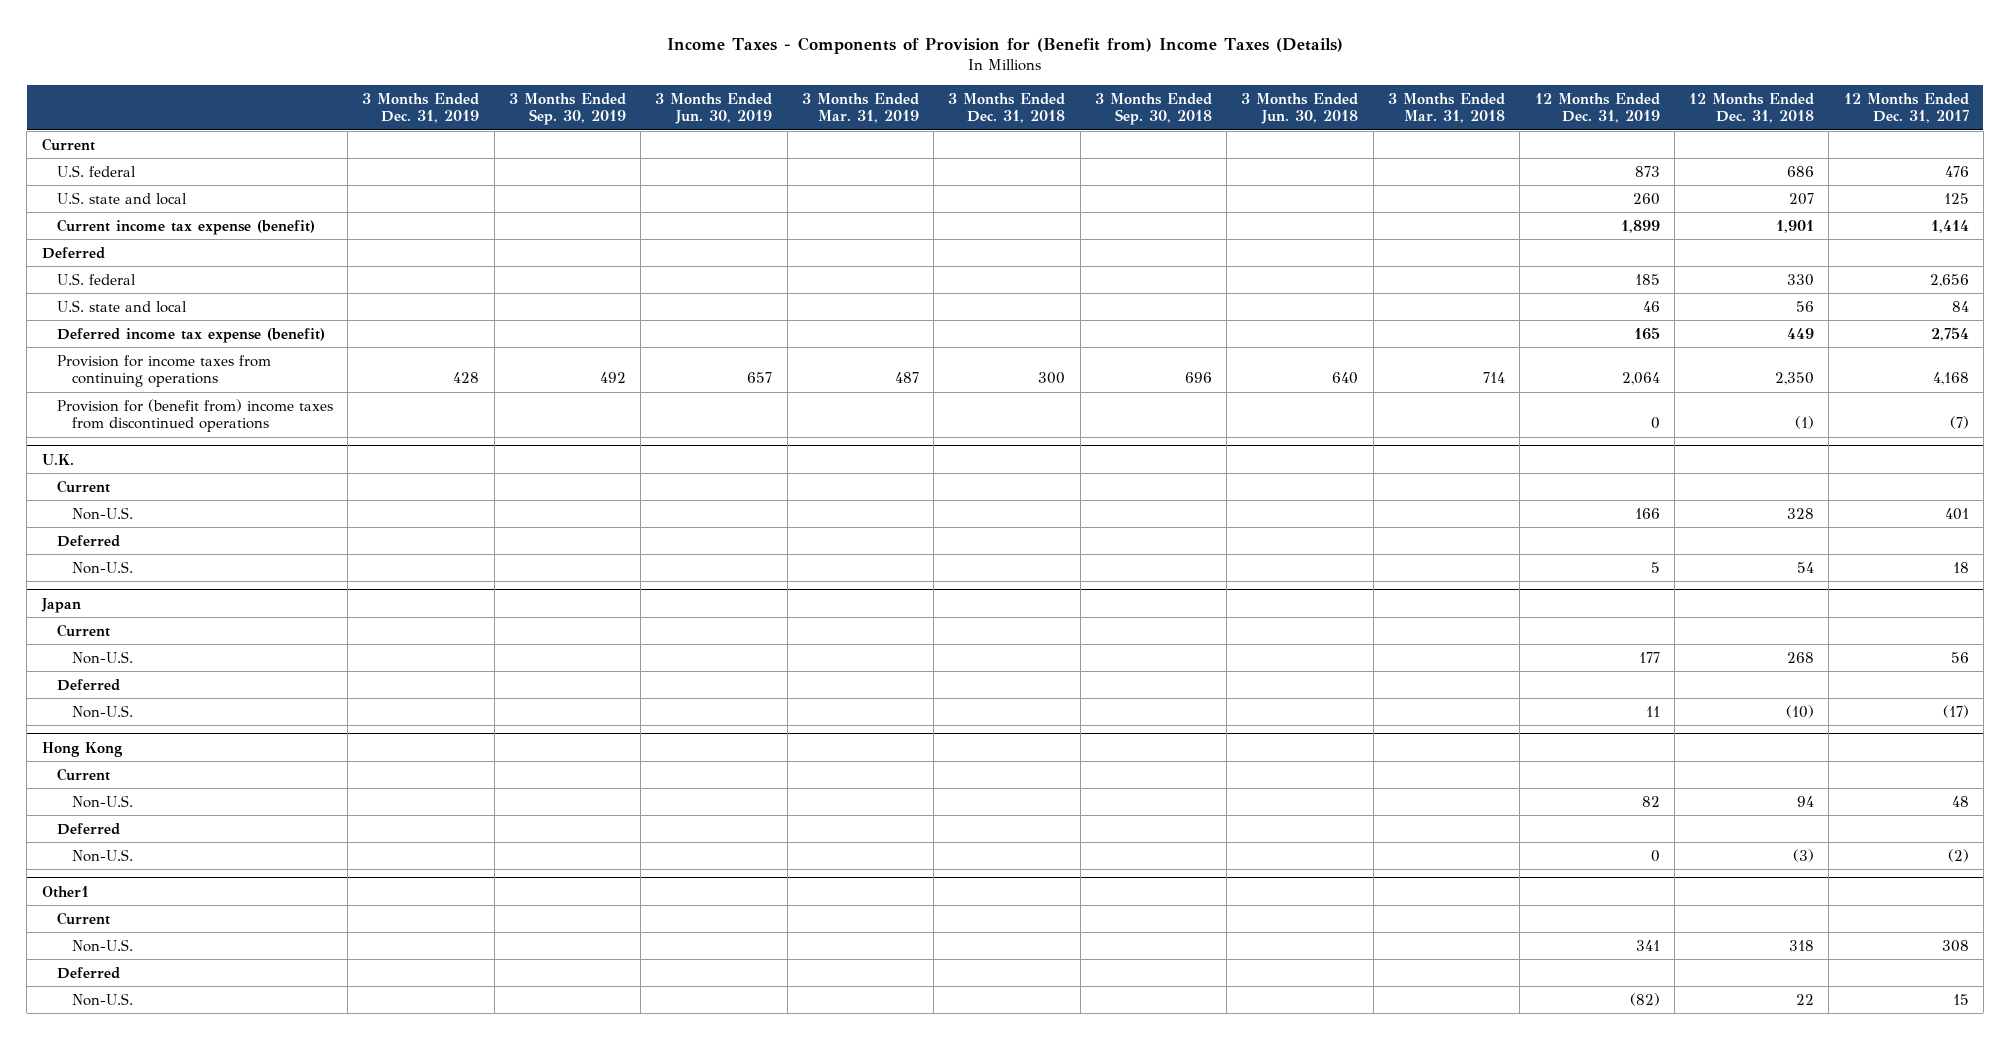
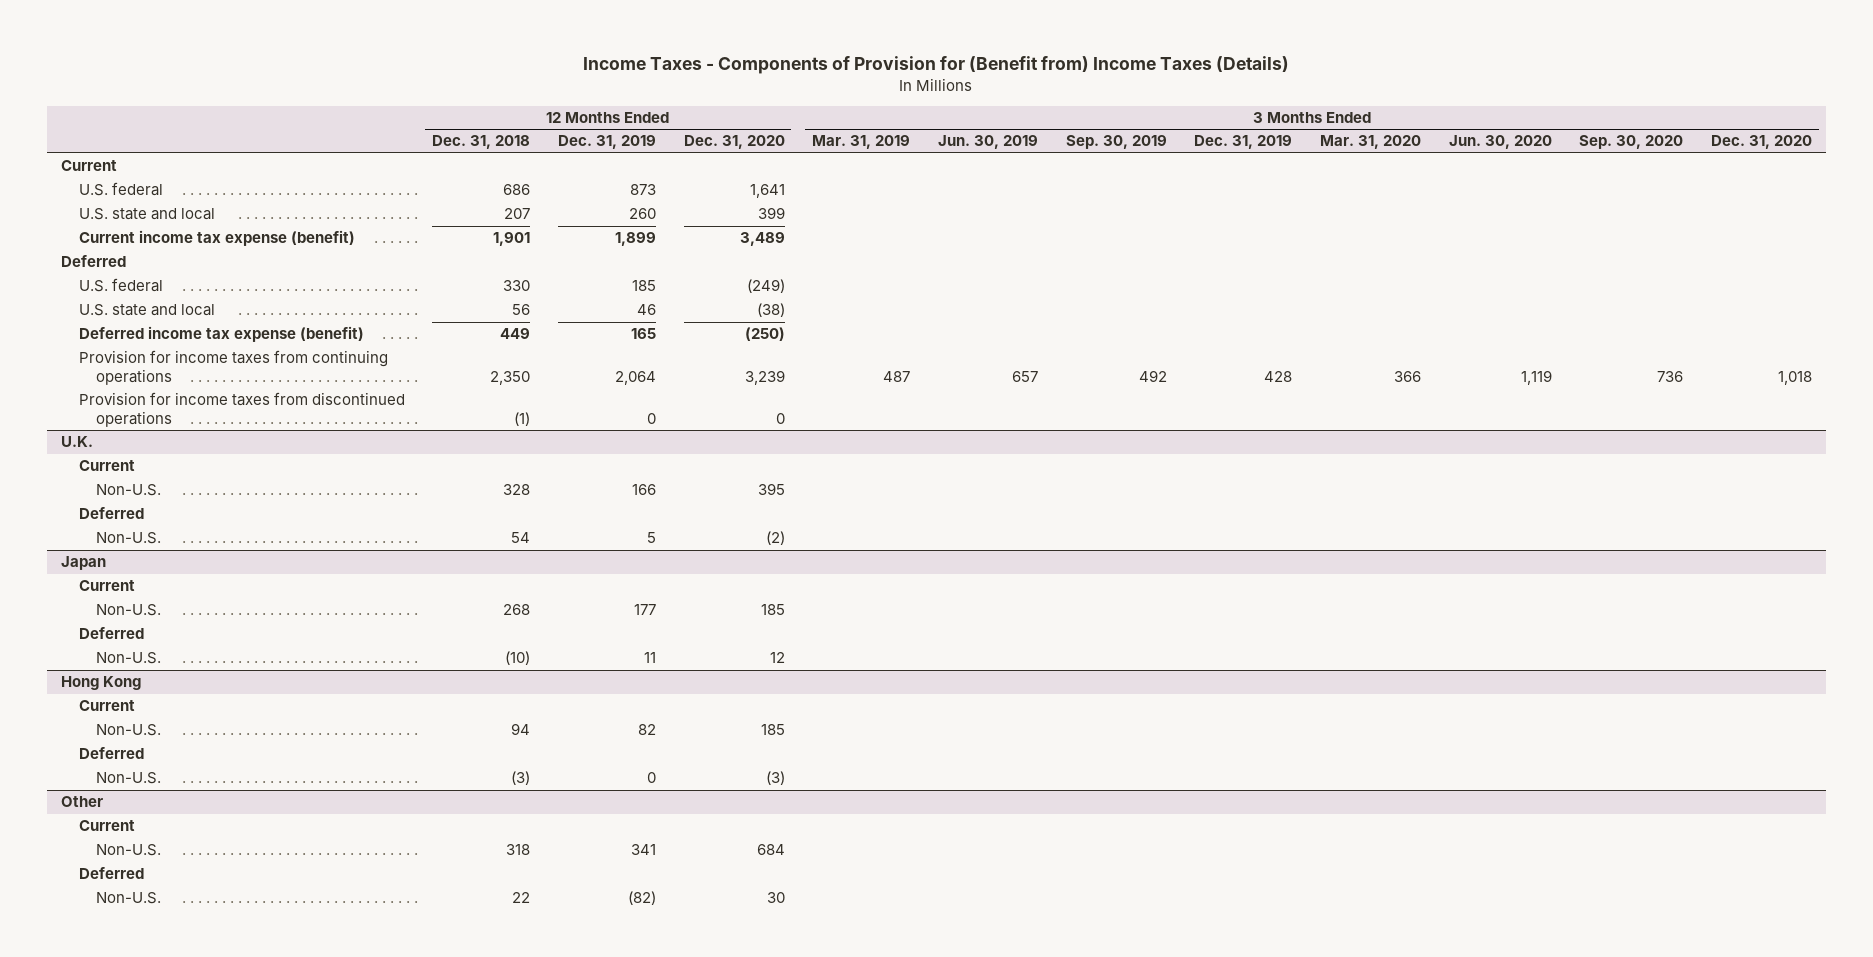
[948,92,1066,124] 3 Months Ended Dec. 31, 2018 -> none
[1094,92,1212,126] 3 Months Ended Sep. 30, 2018 -> none
[1241,92,1359,125] 3 Months Ended Jun. 30, 2018 -> none
[1387,92,1505,124] 3 Months Ended Mar. 31, 2018 -> none
[1843,92,1969,124] 12 Months Ended Dec. 31, 2017 -> none
none -> [683,135,785,150] Dec. 31, 2020
none -> [1319,135,1421,150] Mar. 31, 2020
none -> [1448,135,1552,150] Jun. 30, 2020
none -> [1579,135,1684,150] Sep. 30, 2020
none -> [1710,135,1812,150] Dec. 31, 2020
[56,398,333,433] Provision for (benefit from) income taxes from discontinued operations -> [78,392,405,428] Provision for income taxes from discontinued operations
[41,885,89,898] Other1 -> [60,796,103,808] Other

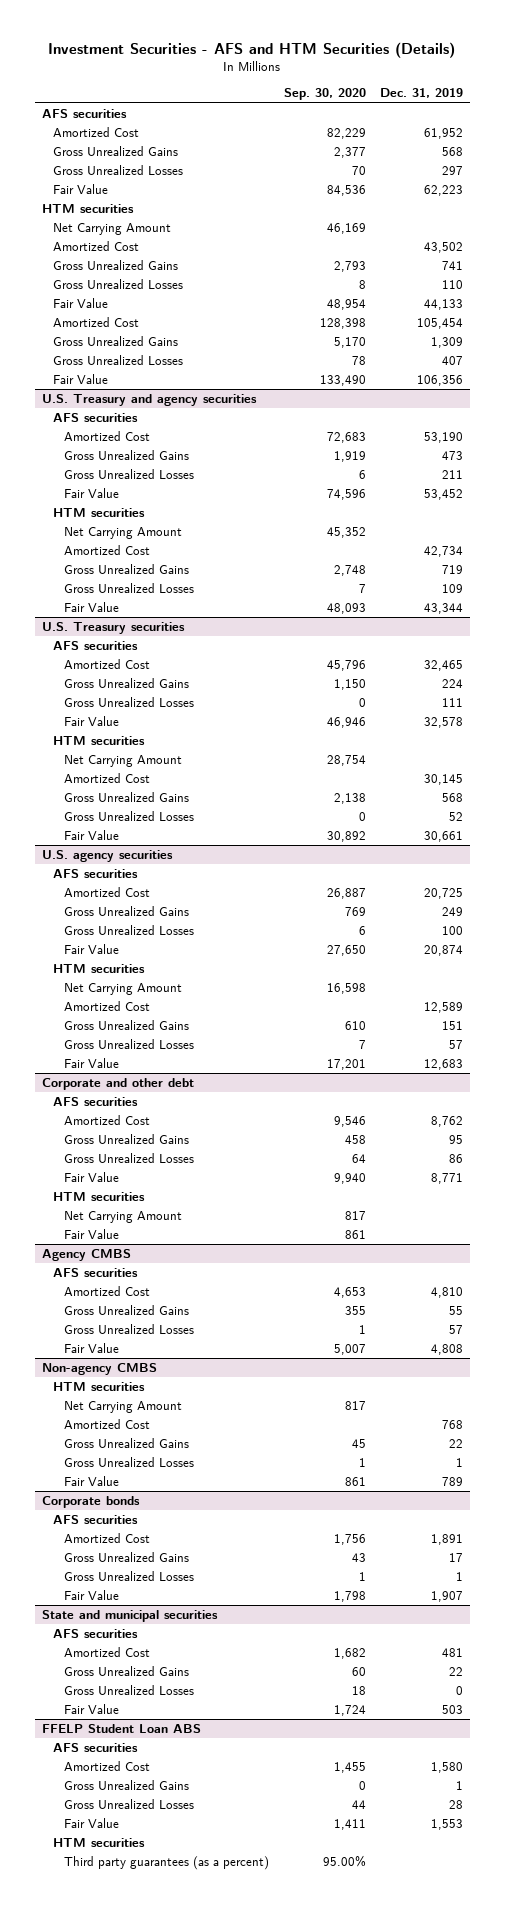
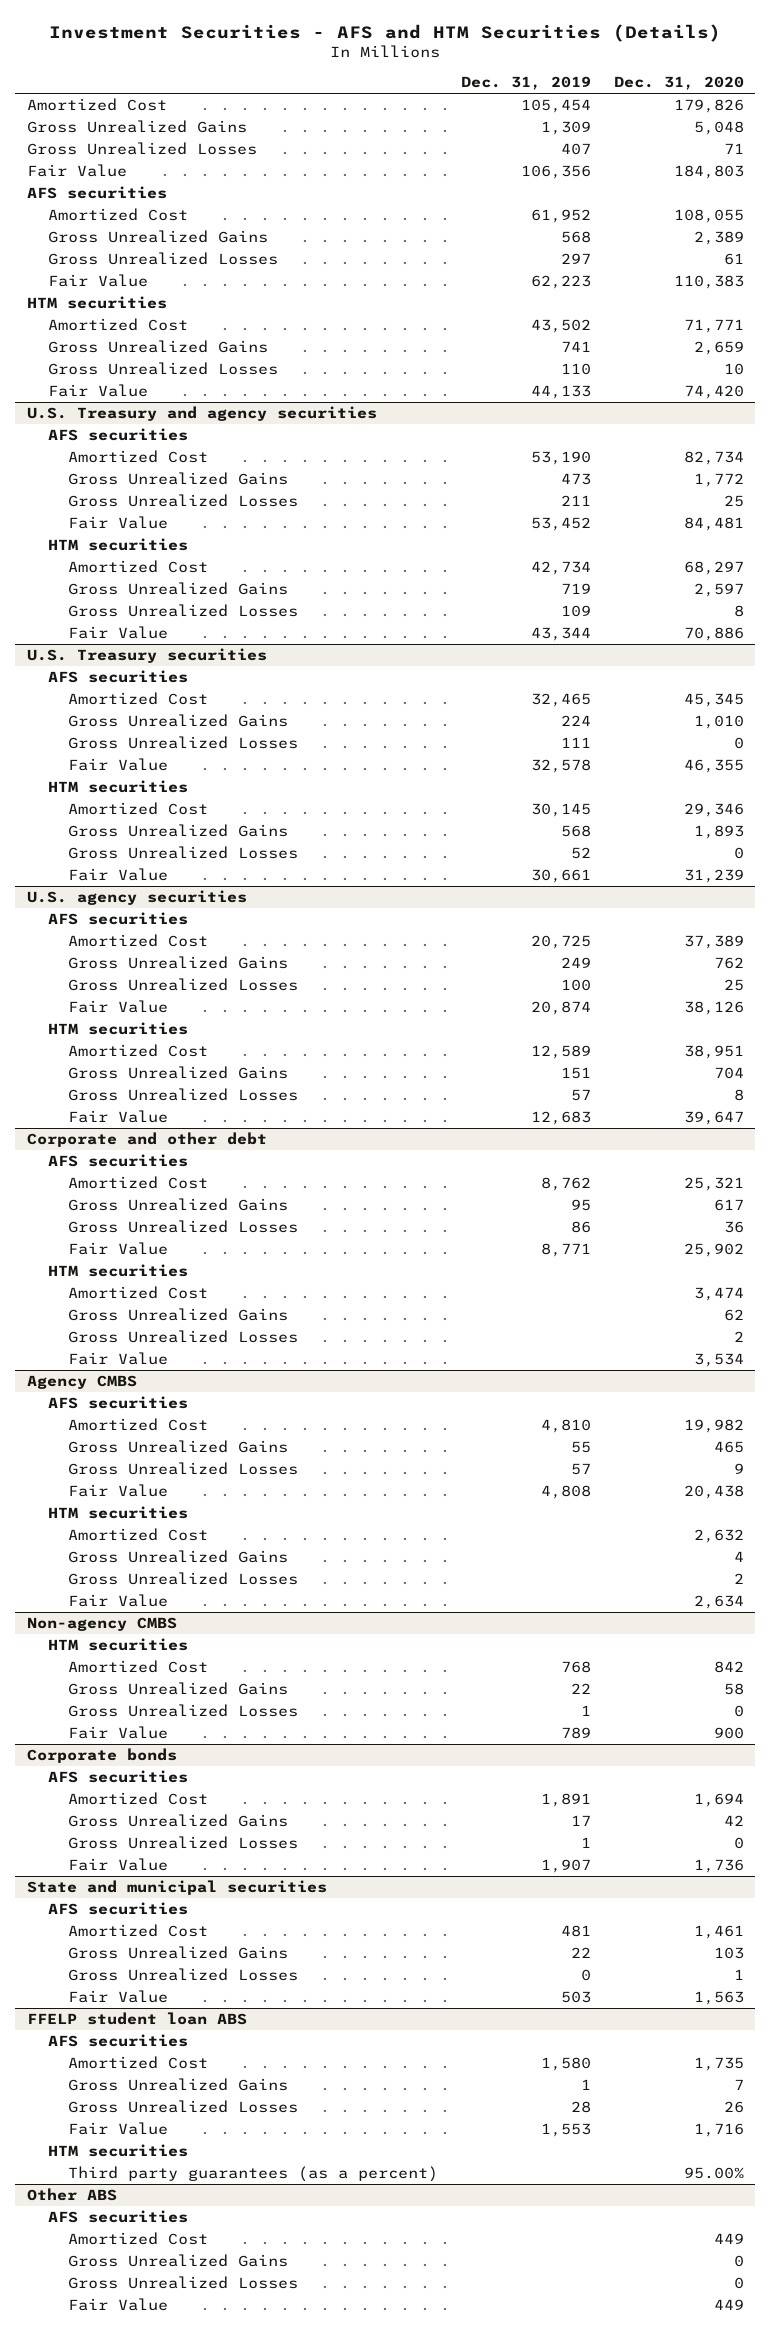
[283,88,366,101] Sep. 30, 2020 -> none
none -> [613,76,744,91] Dec. 31, 2020
[53,316,140,327] Amortized Cost -> [26,98,167,112] Amortized Cost
[53,335,179,346] Gross Unrealized Gains -> [26,120,247,134] Gross Unrealized Gains
[53,354,184,365] Gross Unrealized Losses -> [26,142,257,156] Gross Unrealized Losses
[53,373,109,384] Fair Value -> [26,164,127,178] Fair Value
[53,222,172,235] Net Carrying Amount -> none
[64,526,183,539] Net Carrying Amount -> none
[64,754,183,767] Net Carrying Amount -> none
[64,982,183,995] Net Carrying Amount -> none
[64,1210,183,1223] Net Carrying Amount -> [68,1286,209,1300] Amortized Cost
none -> [68,1308,289,1322] Gross Unrealized Gains
none -> [68,1330,299,1344] Gross Unrealized Losses
none -> [47,1506,188,1520] HTM securities
none -> [68,1528,209,1542] Amortized Cost
none -> [68,1550,289,1564] Gross Unrealized Gains
none -> [68,1572,299,1586] Gross Unrealized Losses
none -> [68,1594,169,1608] Fair Value
[64,1400,183,1413] Net Carrying Amount -> none
[41,1723,201,1733] FFELP Student Loan ABS -> [26,2012,247,2026] FFELP student loan ABS
none -> [26,2188,117,2202] Other ABS
none -> [47,2210,188,2224] AFS securities
none -> [68,2232,209,2246] Amortized Cost
none -> [68,2254,289,2268] Gross Unrealized Gains
none -> [68,2276,299,2290] Gross Unrealized Losses
none -> [68,2298,169,2312] Fair Value

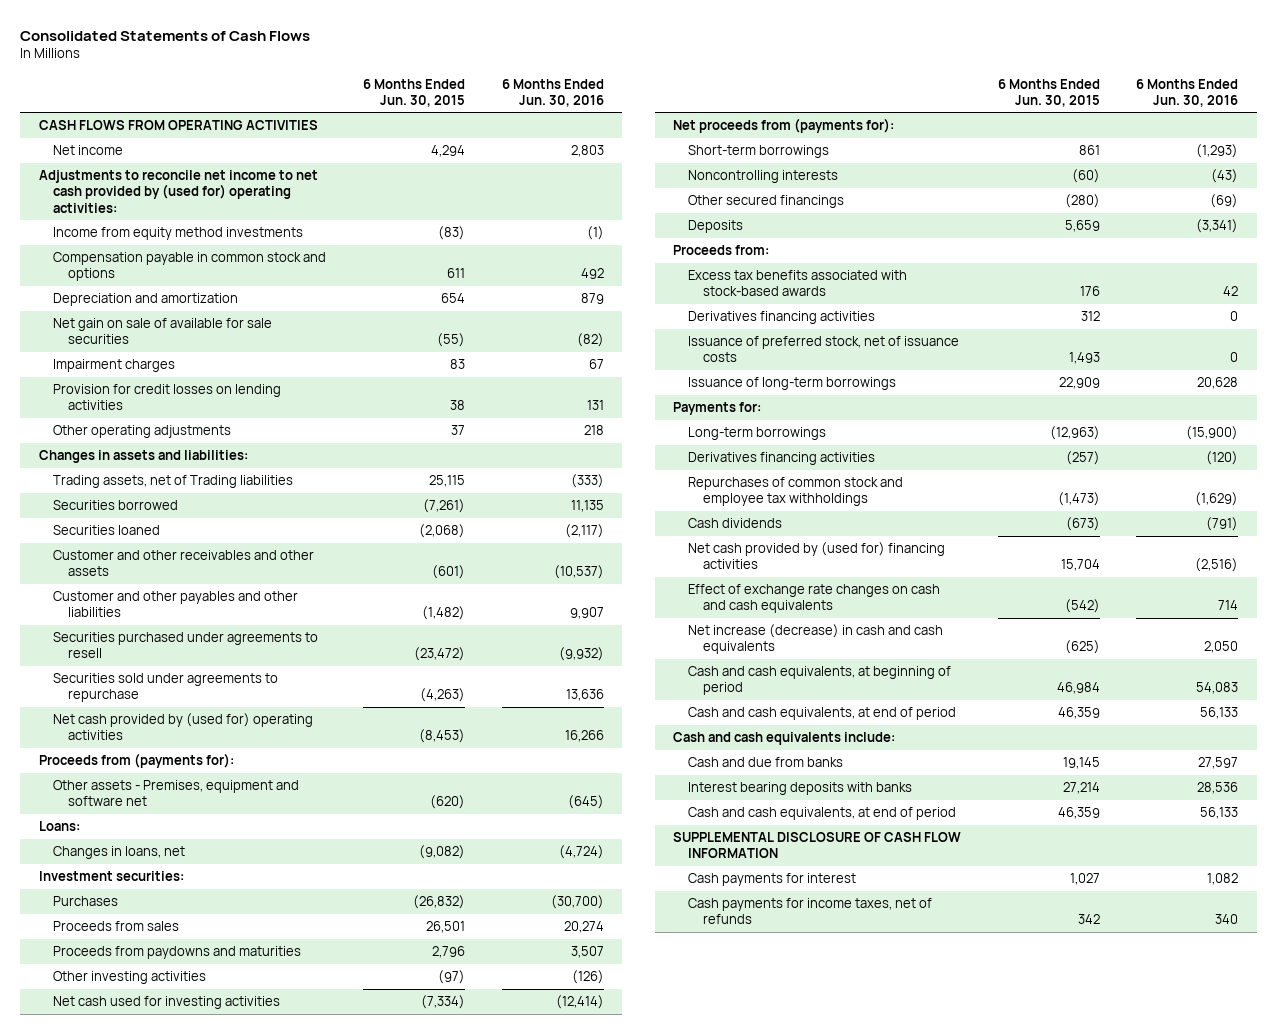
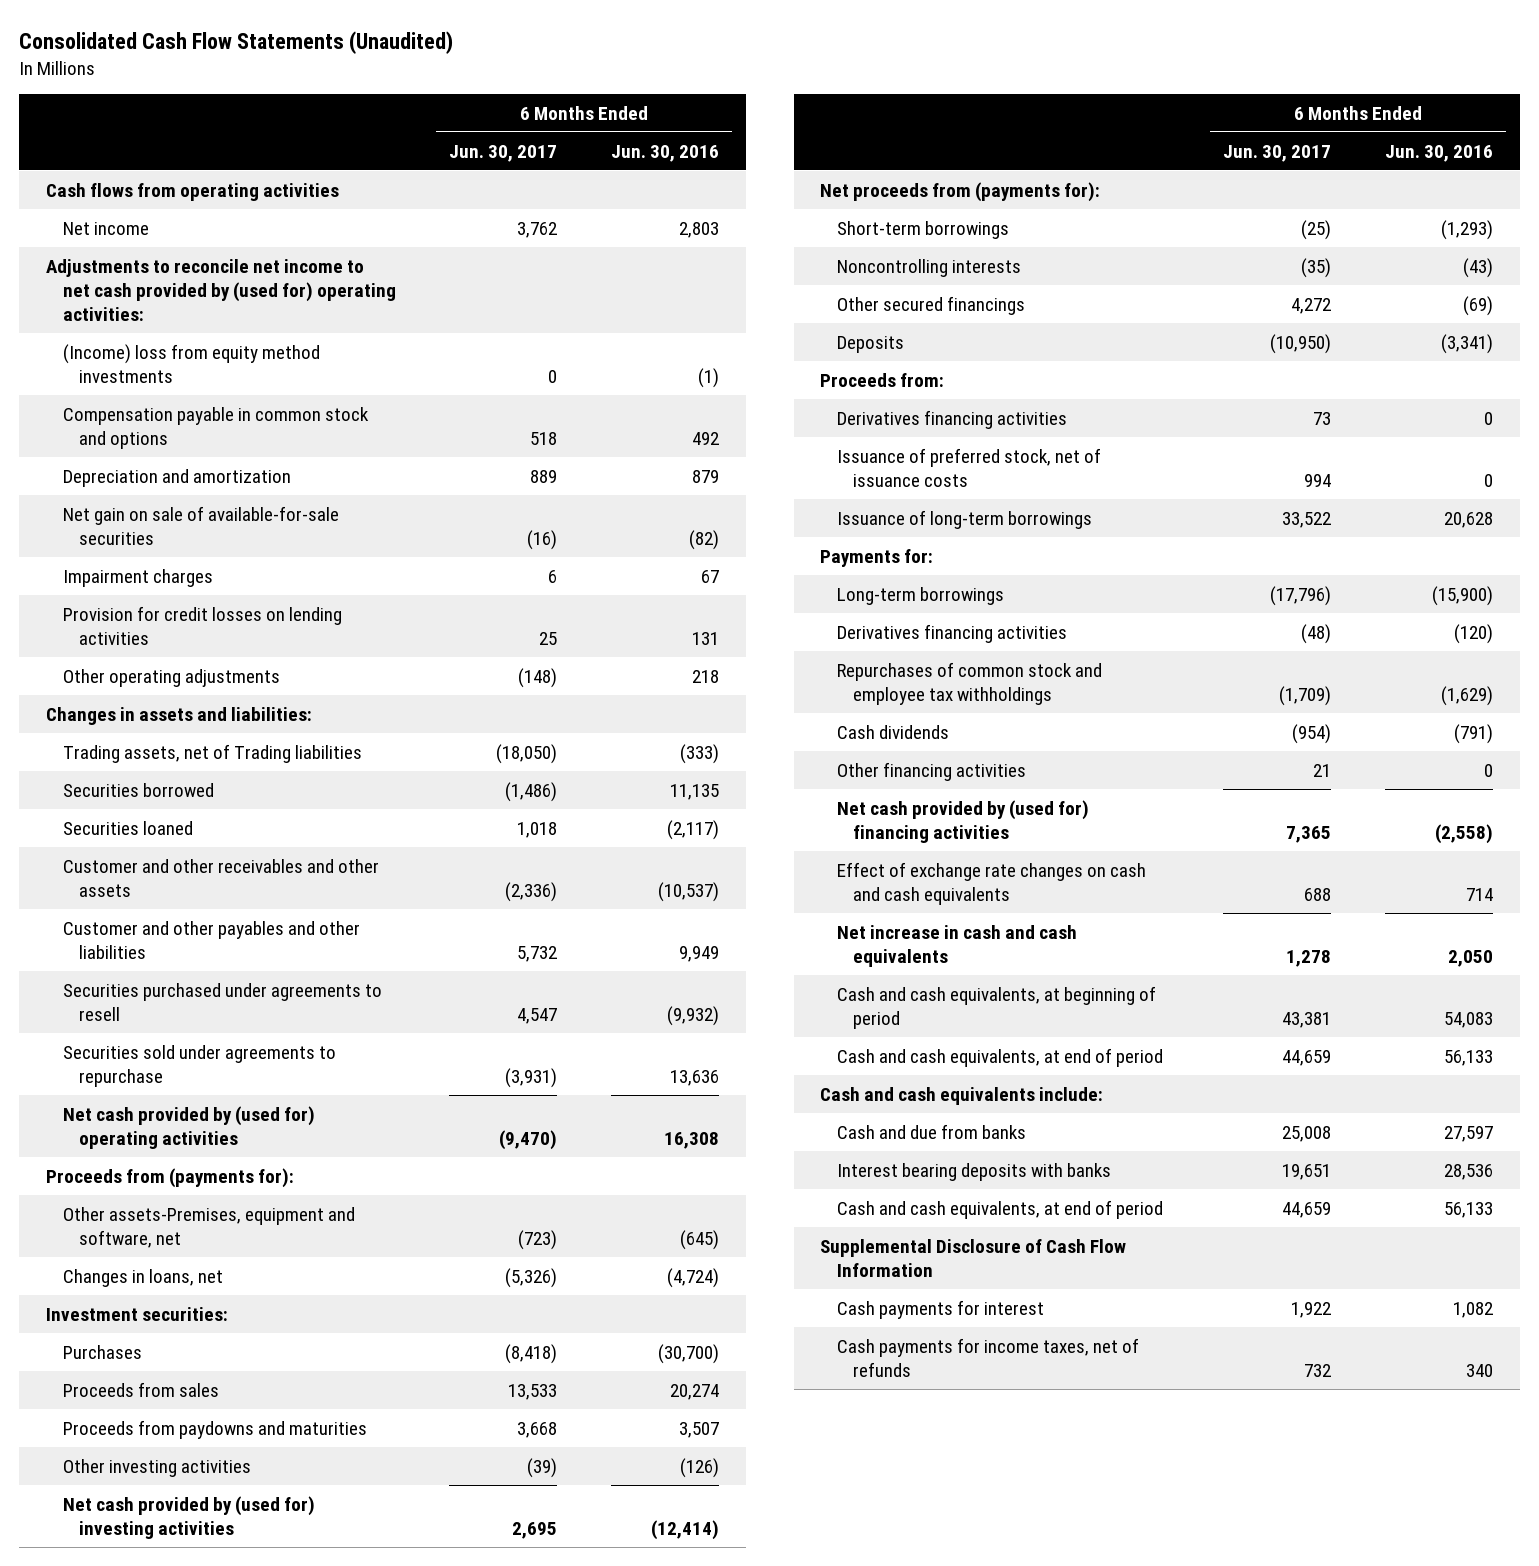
[20,30,311,41] Consolidated Statements of Cash Flows -> [19,31,454,55] Consolidated Cash Flow Statements (Unaudited)
[363,78,466,107] 6 Months Ended Jun. 30, 2015 -> none
none -> [449,144,558,162] Jun. 30, 2017
[38,120,318,131] CASH FLOWS FROM OPERATING ACTIVITIES -> [46,182,340,201] Cash flows from operating activities
[53,227,304,241] Income from equity method investments -> [62,343,320,383] (Income) loss from equity method investments
[53,318,273,345] Net gain on sale of available for sale securities -> [62,505,339,545] Net gain on sale of available-for-sale securities
[569,607,604,620] 9,907 -> [678,945,719,962] 9,949
[564,730,604,743] 16,266 -> [663,1131,719,1149] 16,308
[38,821,80,832] Loans: -> none
[53,780,300,807] Other assets - Premises, equipment and software net -> [62,1206,355,1248] Other assets-Premises, equipment and software, net
[53,996,281,1010] Net cash used for investing activities -> [62,1495,315,1539] Net cash provided by (used for) investing activities
[688,270,908,297] Excess tax benefits associated with stock-based awards -> none
none -> [836,761,1026,781] Other financing activities
[1195,558,1239,573] (2,516) -> [1435,823,1494,844] (2,558)
[688,624,944,655] Net increase (decrease) in cash and cash equivalents -> [836,924,1077,967] Net increase in cash and cash equivalents
[673,832,962,859] SUPPLEMENTAL DISCLOSURE OF CASH FLOW INFORMATION -> [820,1238,1127,1277] Supplemental Disclosure of Cash Flow Information

